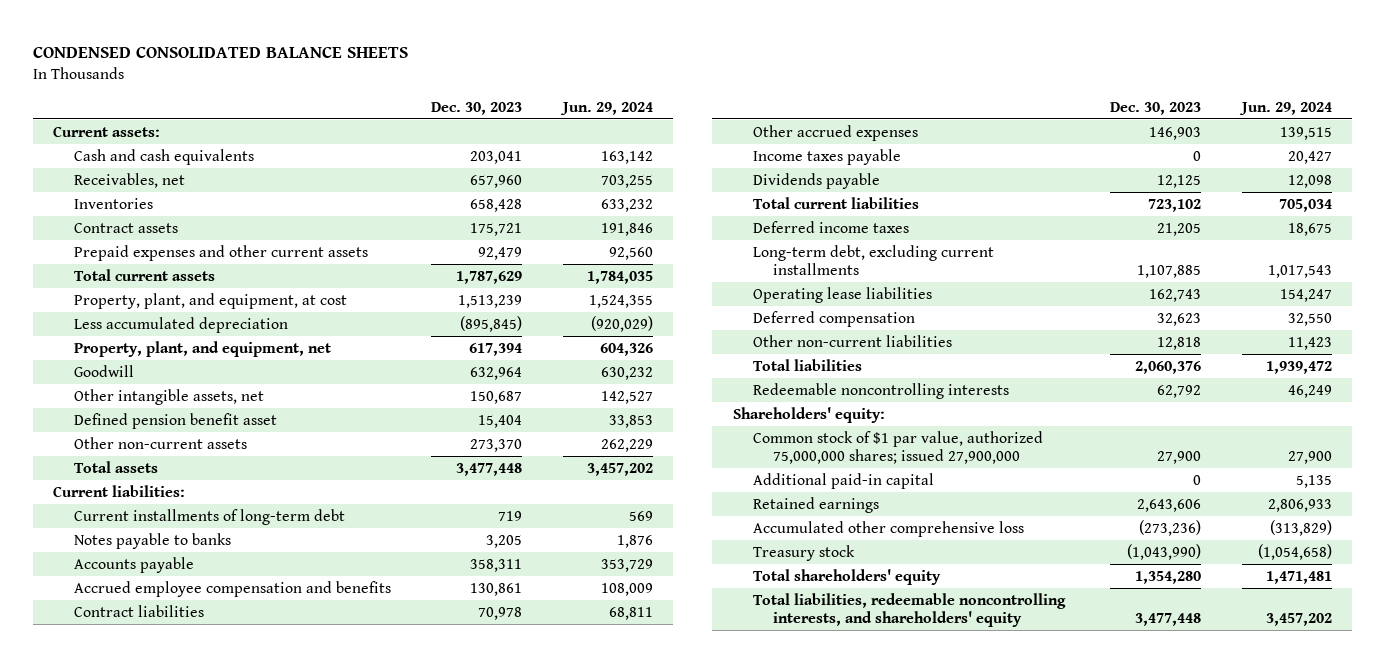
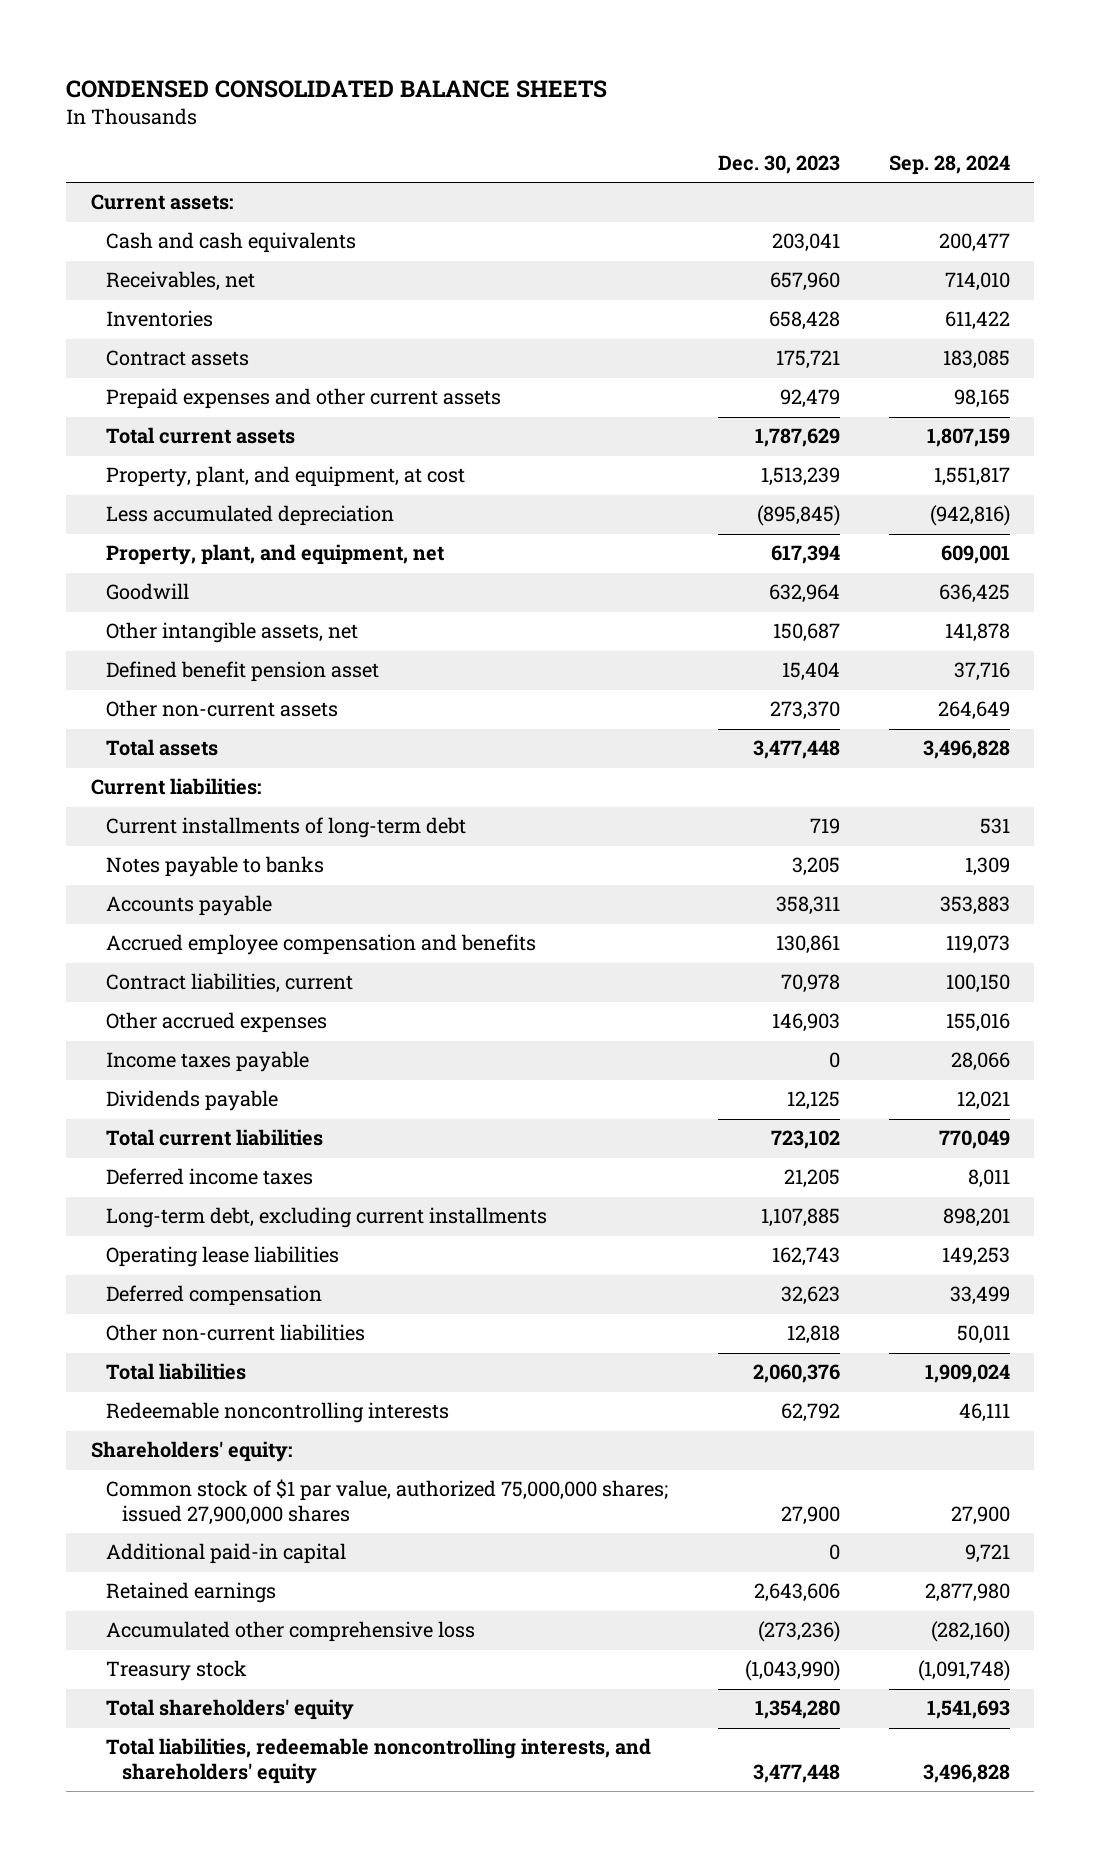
[559,101,653,115] Jun. 29, 2024 -> none
none -> [888,154,1010,175] Sep. 28, 2024
[73,412,277,429] Defined pension benefit asset -> [106,661,380,683] Defined benefit pension asset
[73,604,204,617] Contract liabilities -> [106,973,354,994] Contract liabilities, current
[752,430,1043,465] Common stock of $1 par value, authorized 75,000,000 shares; issued 27,900,000 -> [106,1479,669,1526] Common stock of $1 par value, authorized 75,000,000 shares; issued 27,900,000 shares

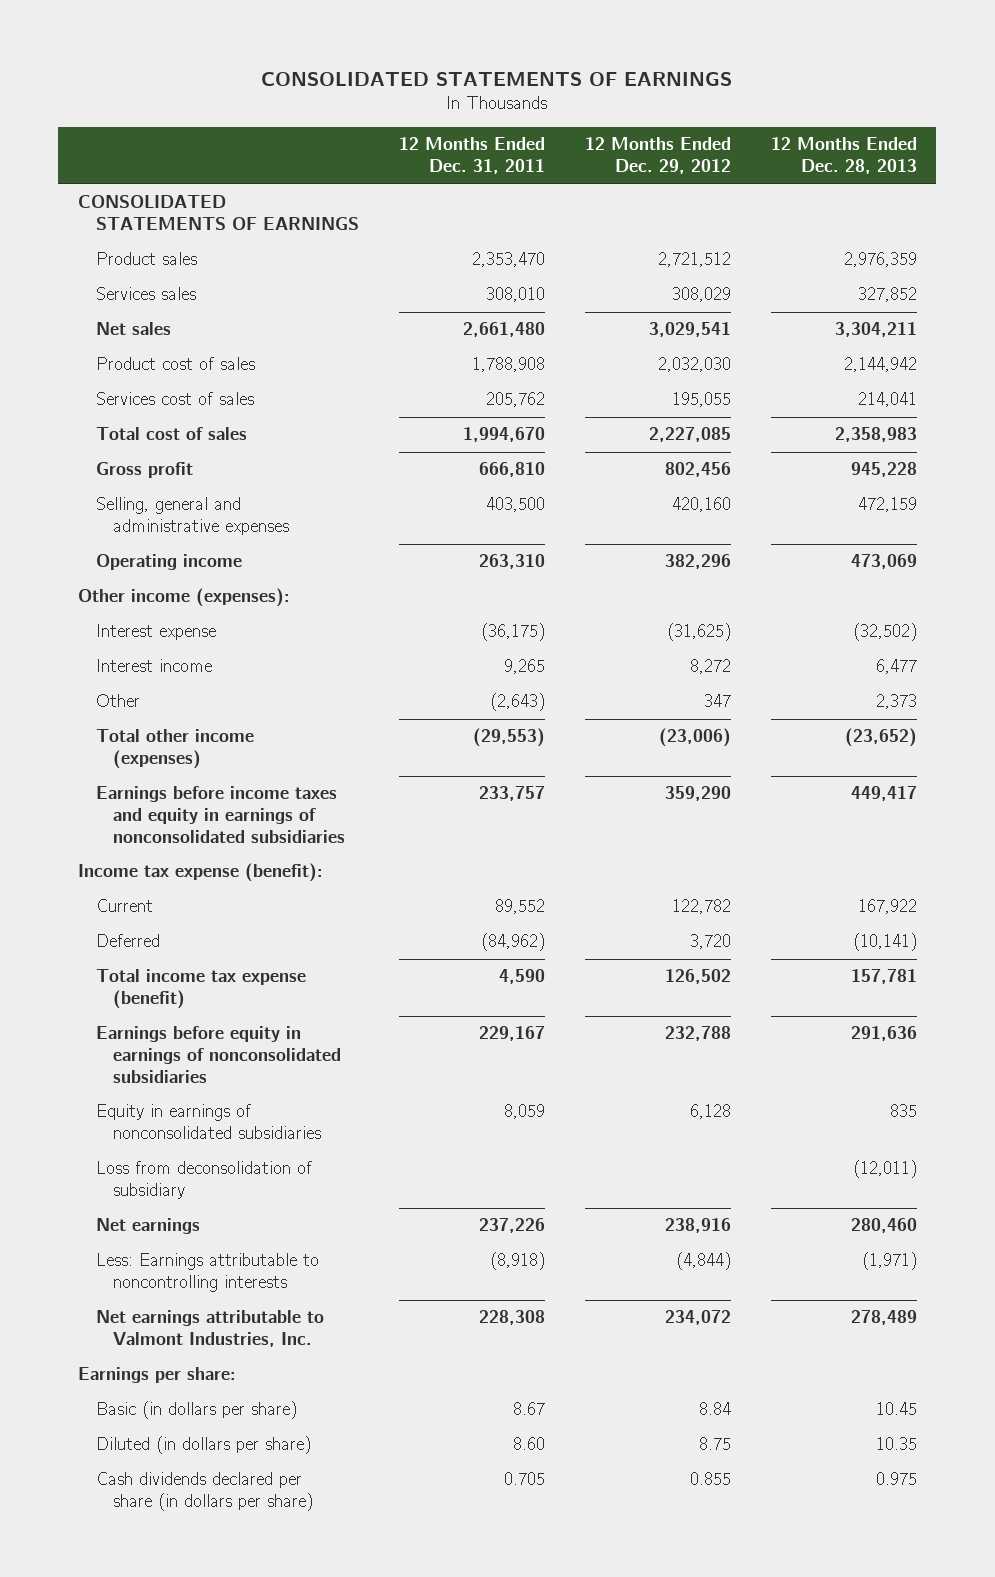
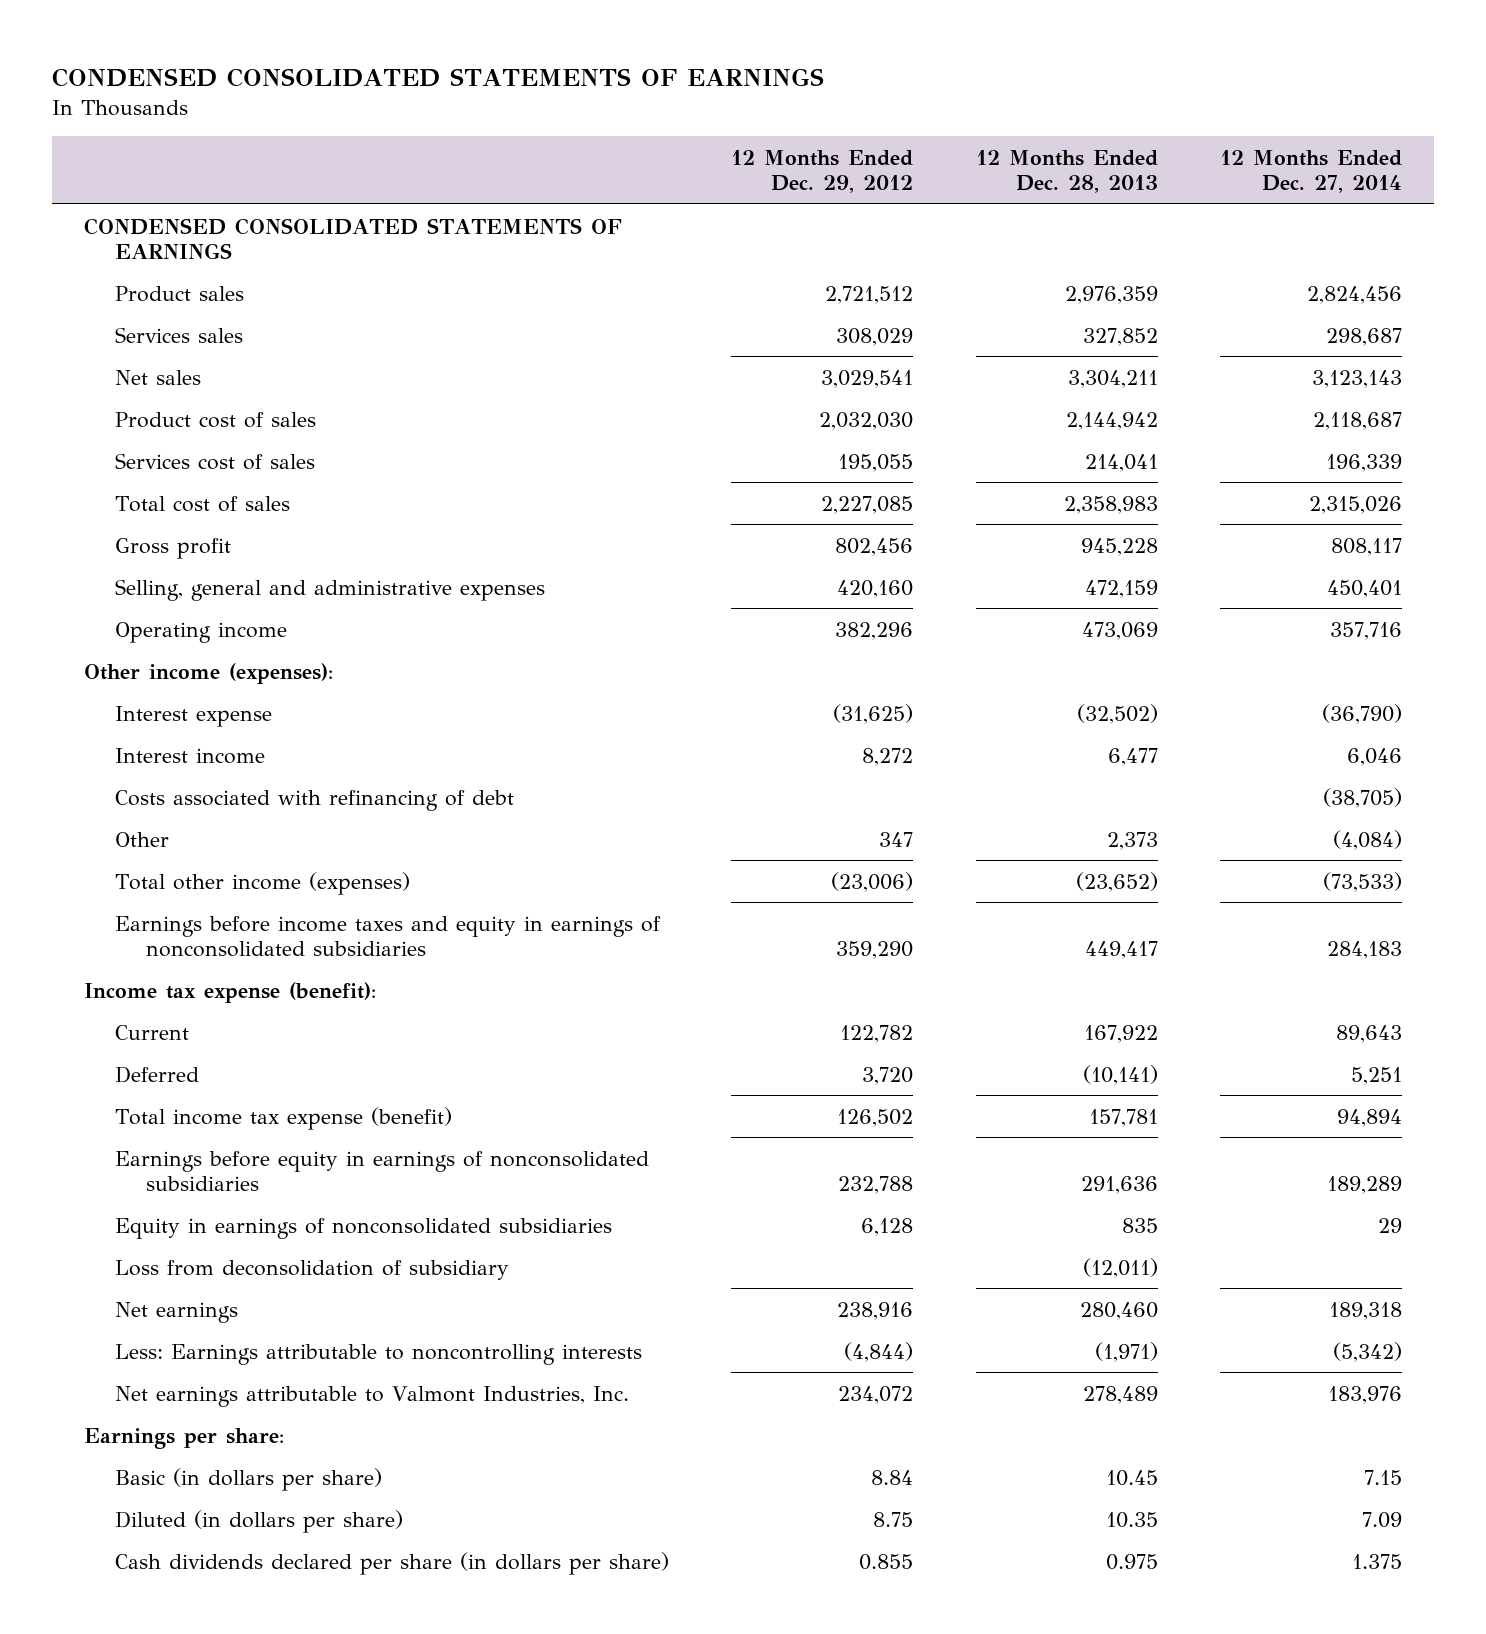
[261,71,733,86] CONSOLIDATED STATEMENTS OF EARNINGS -> [52,67,825,87] CONDENSED CONSOLIDATED STATEMENTS OF EARNINGS
[398,137,545,175] 12 Months Ended Dec. 31, 2011 -> none
none -> [1220,149,1403,193] 12 Months Ended Dec. 27, 2014
[78,195,359,231] CONSOLIDATED STATEMENTS OF EARNINGS -> [83,217,622,259] CONDENSED CONSOLIDATED STATEMENTS OF EARNINGS
none -> [114,789,514,811] Costs associated with refinancing of debt

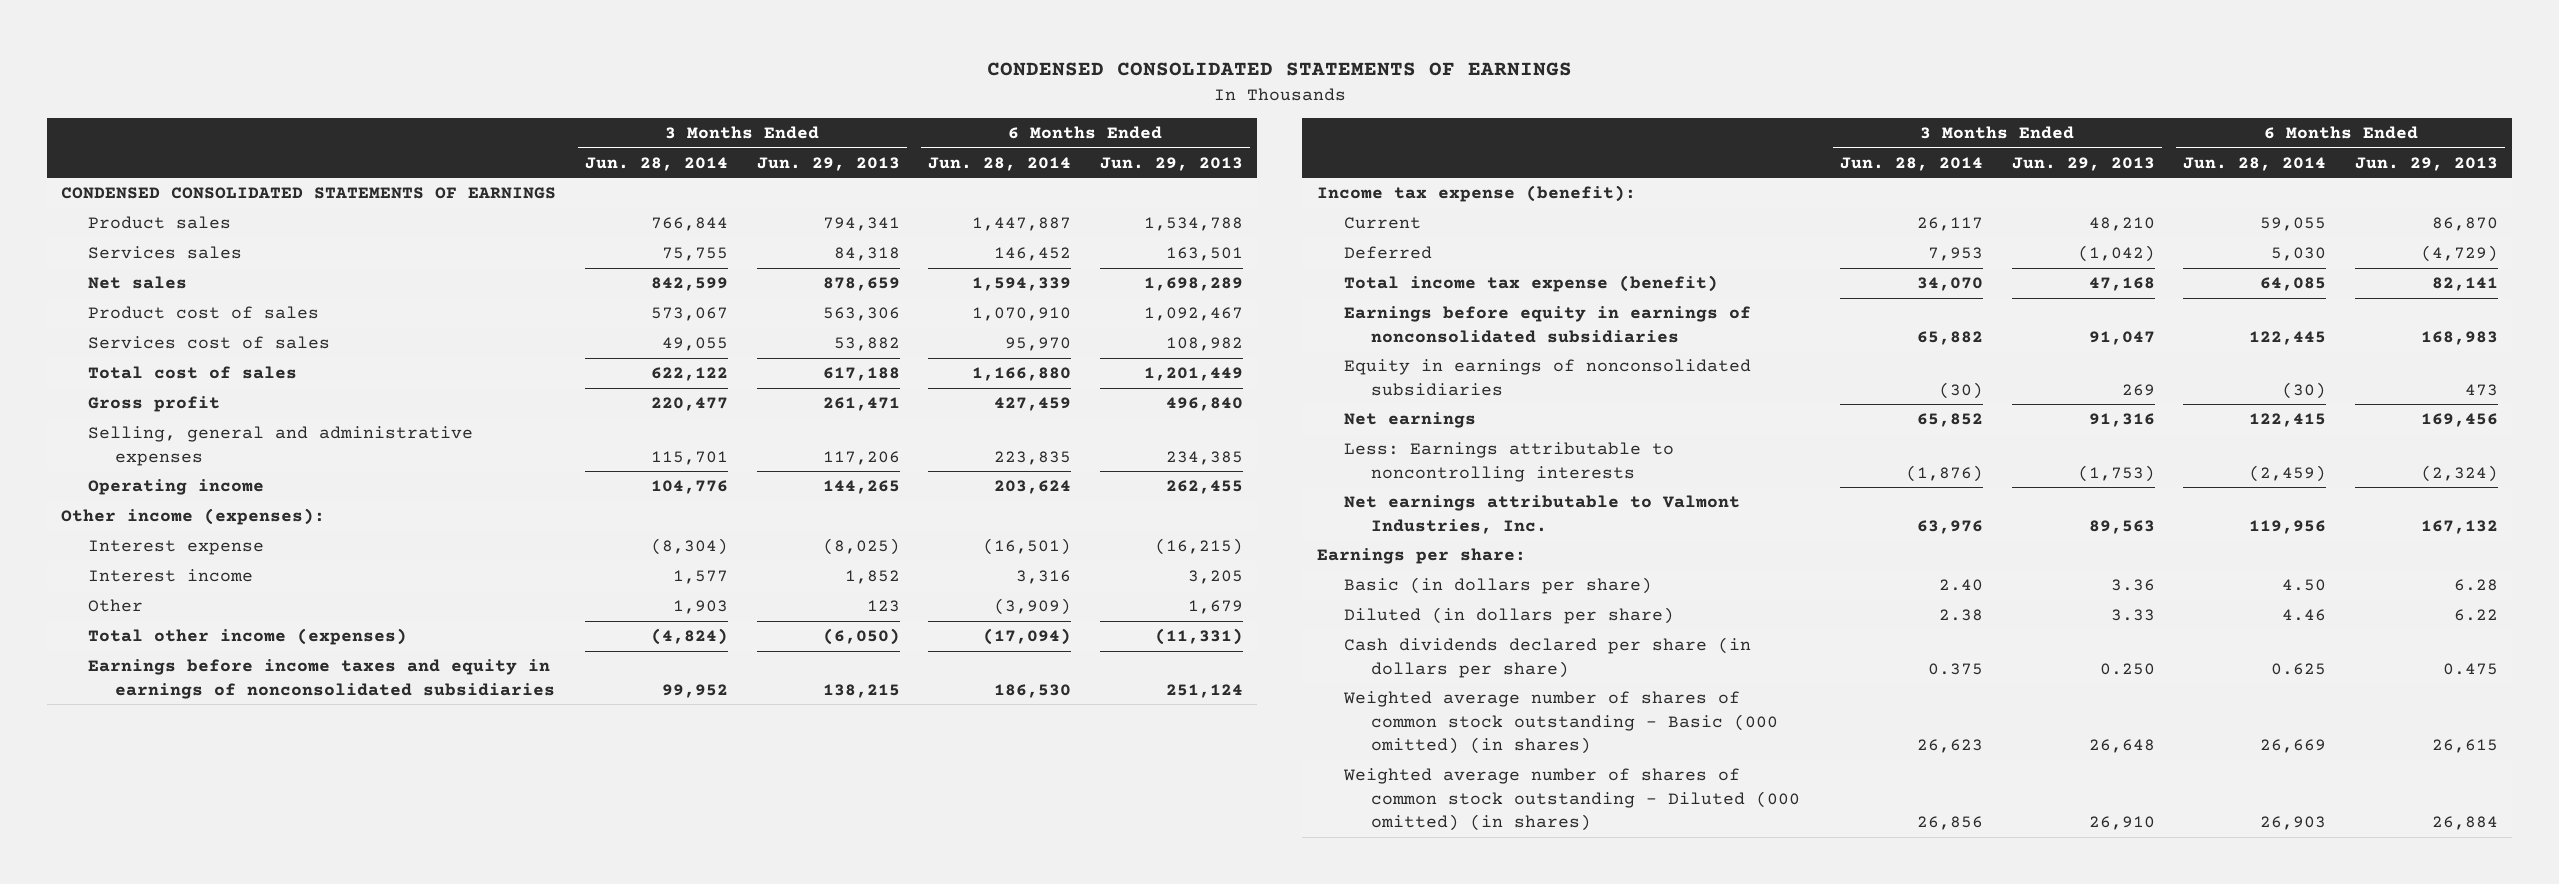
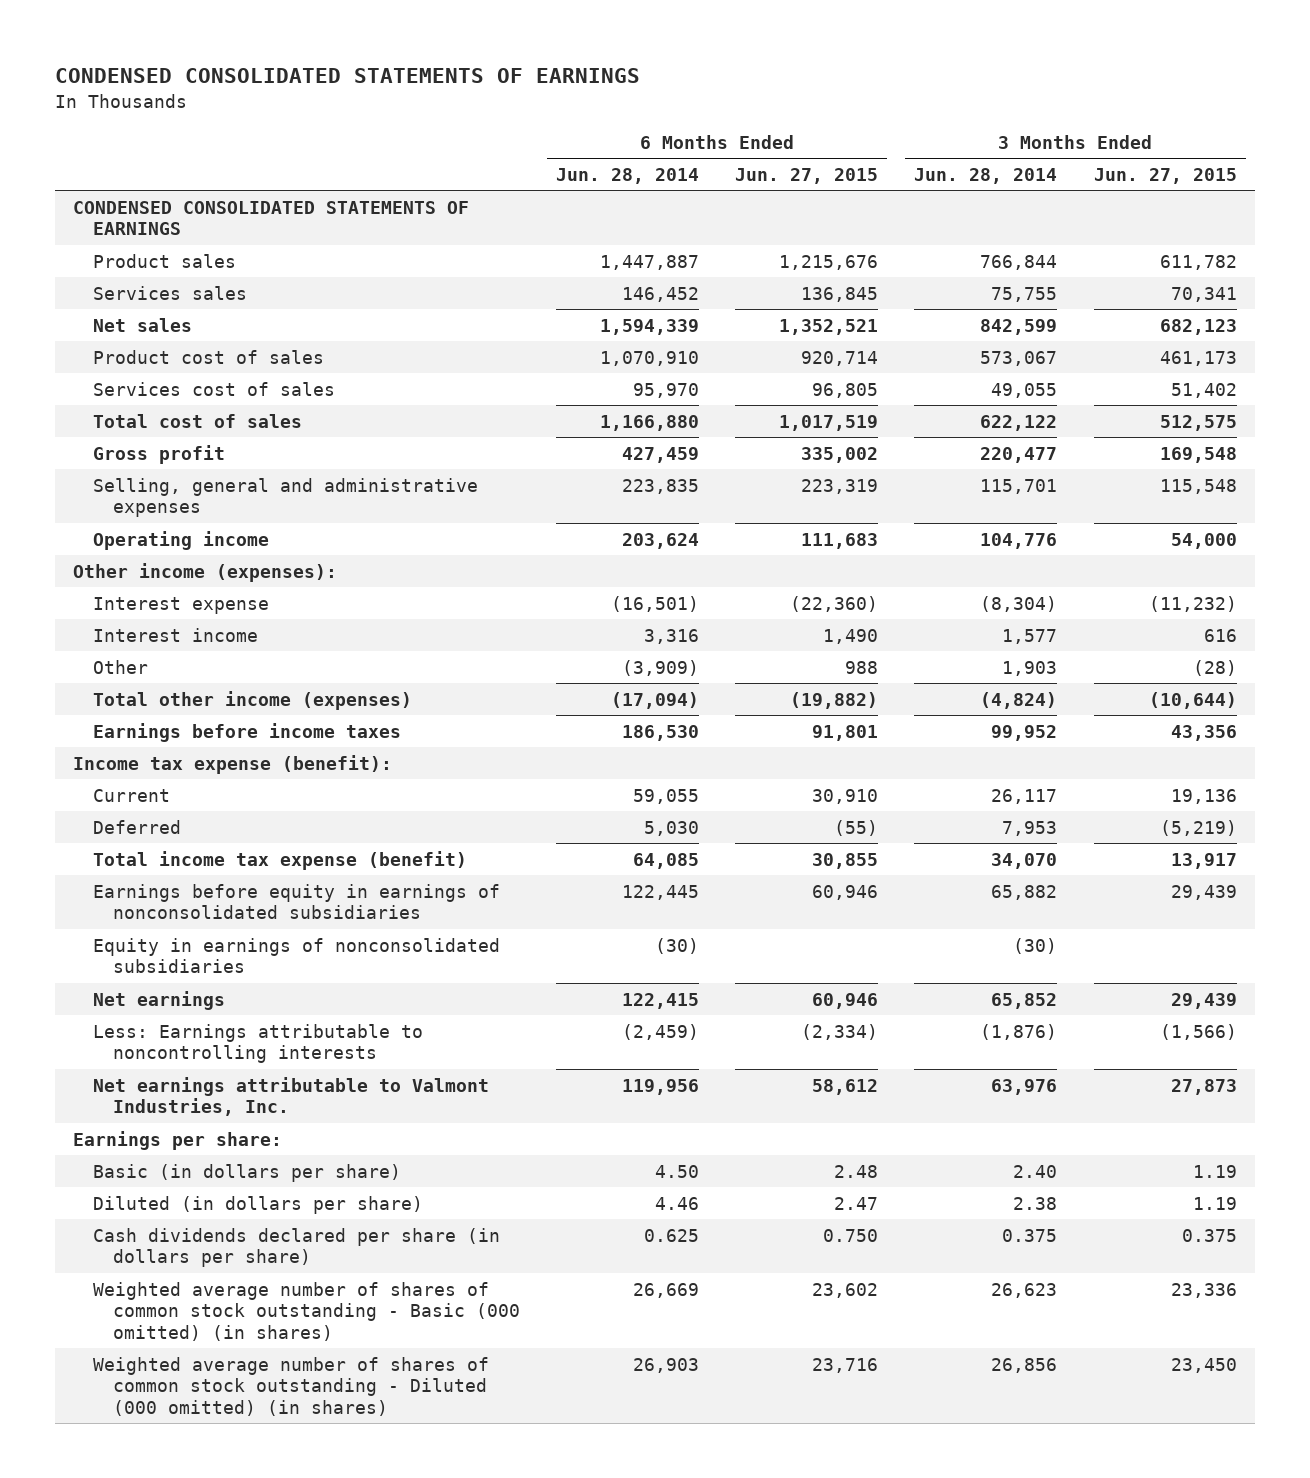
[756,156,900,171] Jun. 29, 2013 -> none
[1099,156,1243,171] Jun. 29, 2013 -> none
none -> [735,167,879,184] Jun. 27, 2015
none -> [1093,167,1237,184] Jun. 27, 2015
[88,659,556,699] Earnings before income taxes and equity in earnings of nonconsolidated subsidiaries -> [92,722,401,742] Earnings before income taxes

